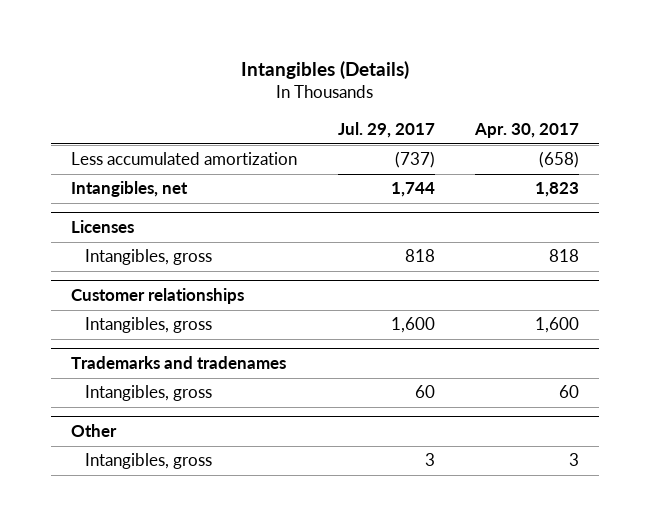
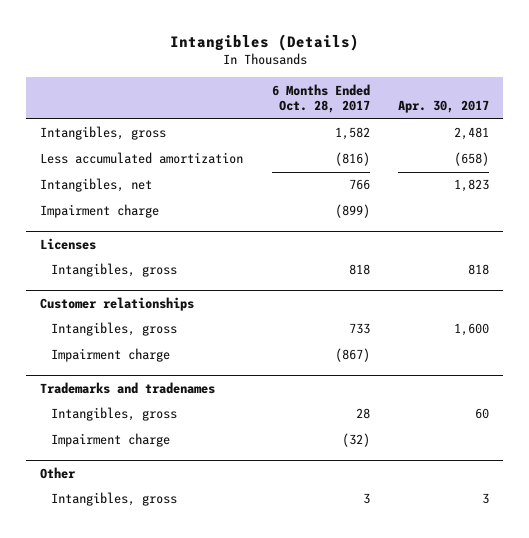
[337,122,435,139] Jul. 29, 2017 -> none
none -> [271,83,370,114] 6 Months Ended Oct. 28, 2017
none -> [40,126,167,141] Intangibles, gross
none -> [40,204,160,219] Impairment charge
none -> [50,348,170,363] Impairment charge
none -> [50,433,170,448] Impairment charge

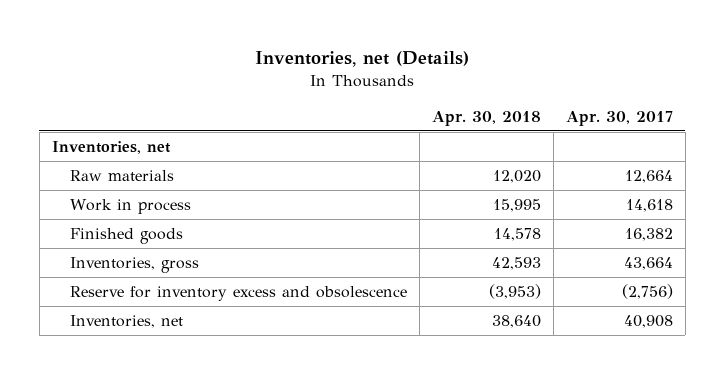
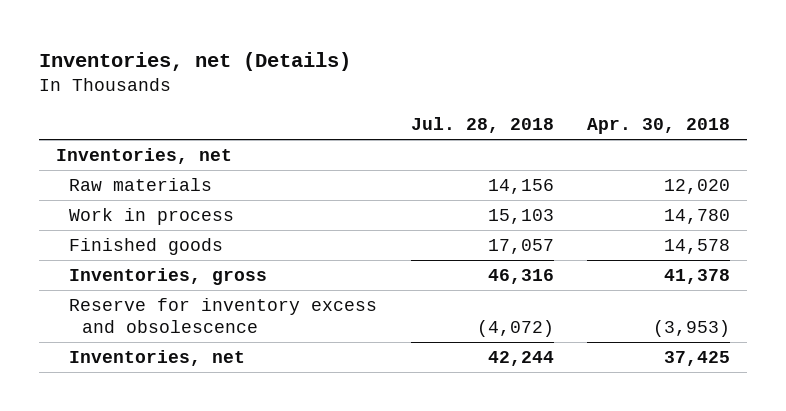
[565,111,673,127] Apr. 30, 2017 -> none
none -> [410,117,554,134] Jul. 28, 2018
[493,198,542,212] 15,995 -> [664,209,731,225] 14,780
[492,256,542,270] 42,593 -> [664,269,731,285] 41,378
[492,314,542,328] 38,640 -> [664,351,731,367] 37,425

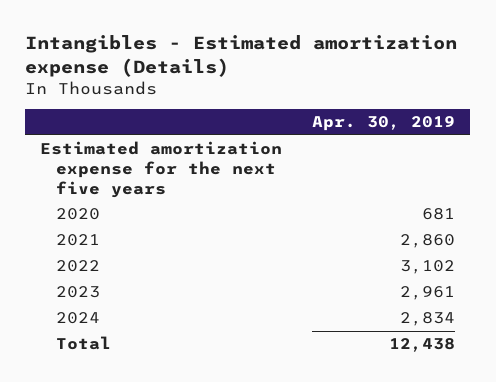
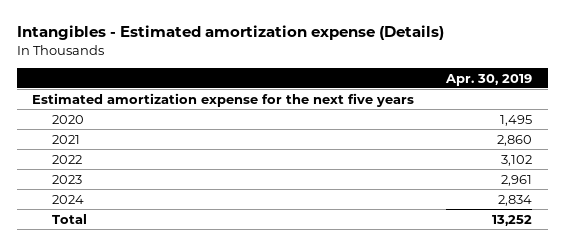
[422,208,456,221] 681 -> [500,114,533,126] 1,495
[389,338,456,353] 12,438 -> [492,214,533,226] 13,252

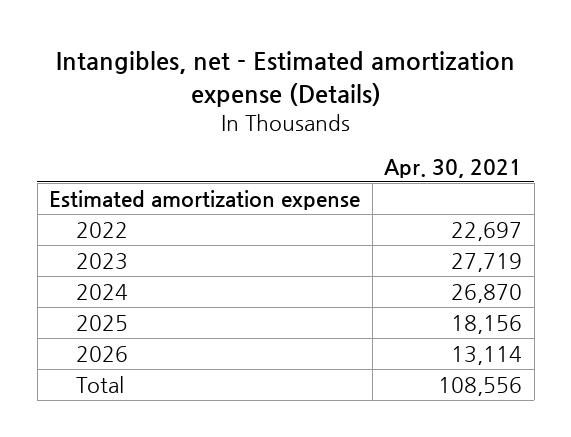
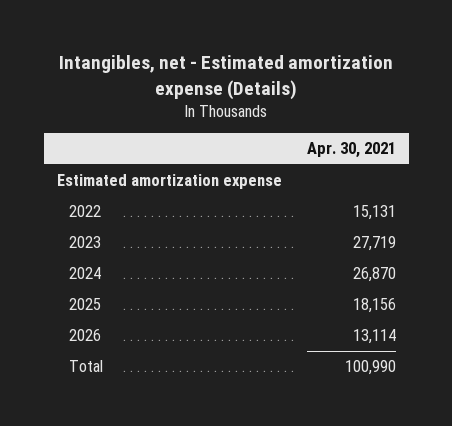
[451,221,523,241] 22,697 -> [352,205,396,221] 15,131
[438,376,523,396] 108,556 -> [344,360,396,376] 100,990

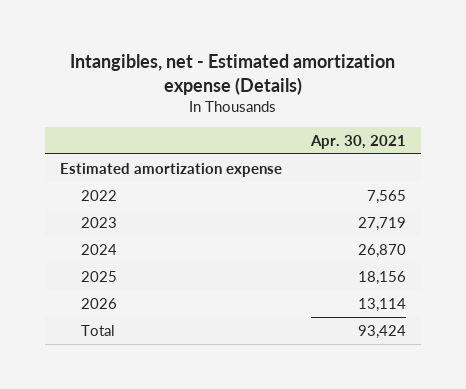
[352,205,396,221] 15,131 -> [367,189,407,204] 7,565
[344,360,396,376] 100,990 -> [358,324,407,339] 93,424

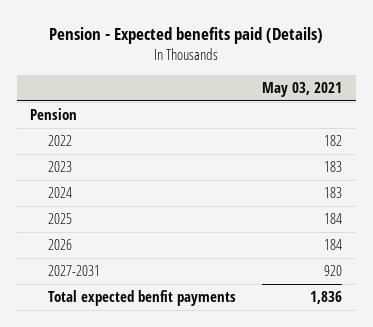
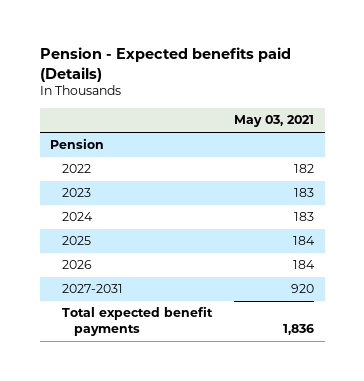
[47,290,236,307] Total expected benfit payments -> [62,306,214,337] Total expected benefit payments

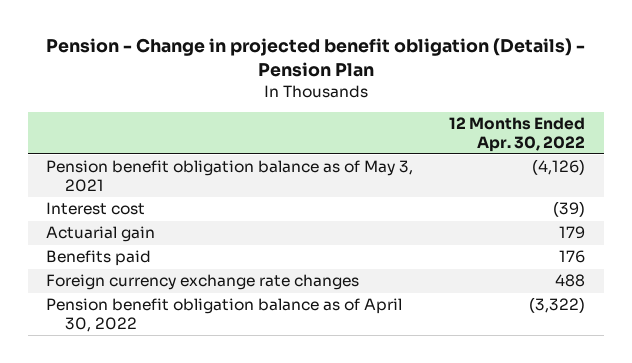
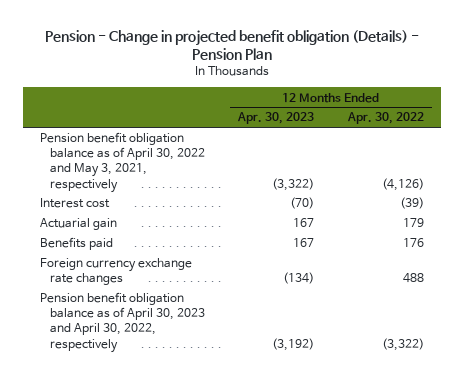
none -> [237,112,315,125] Apr. 30, 2023
[46,160,414,192] Pension benefit obligation balance as of May 3, 2021 -> [39,132,205,193] Pension benefit obligation balance as of April 30, 2022 and May 3, 2021, respectively
[46,298,403,332] Pension benefit obligation balance as of April 30, 2022 -> [39,292,205,353] Pension benefit obligation balance as of April 30, 2023 and April 30, 2022, respectively

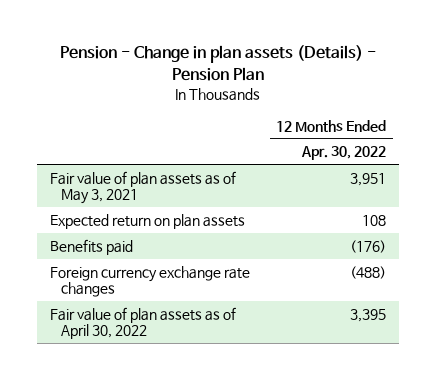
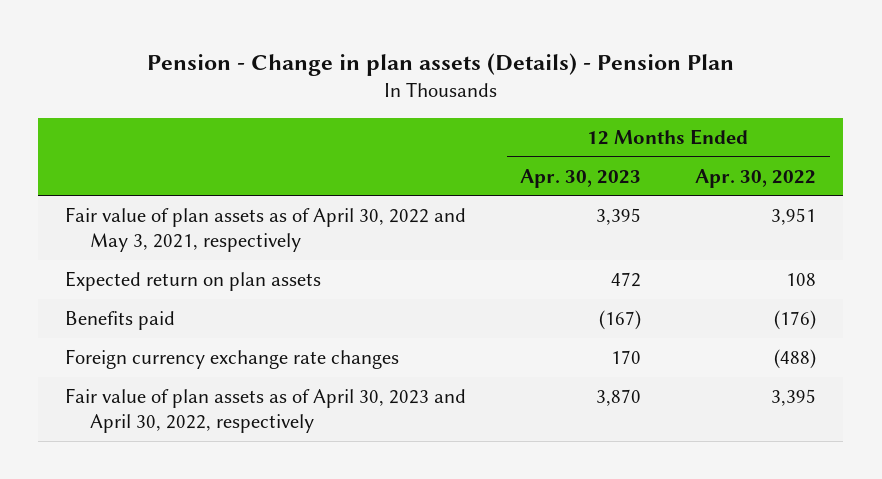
none -> [520,168,642,188] Apr. 30, 2023
[49,170,236,205] Fair value of plan assets as of May 3, 2021 -> [65,206,467,253] Fair value of plan assets as of April 30, 2022 and May 3, 2021, respectively
[49,306,236,340] Fair value of plan assets as of April 30, 2022 -> [65,387,467,434] Fair value of plan assets as of April 30, 2023 and April 30, 2022, respectively

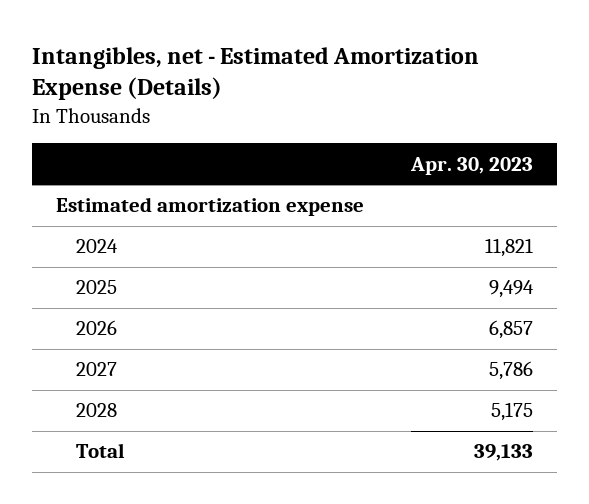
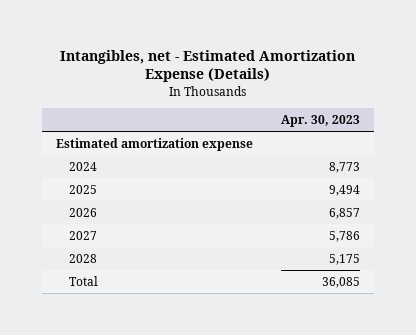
[485,238,534,258] 11,821 -> [329,162,361,174] 8,773
[474,444,534,462] 39,133 -> [322,277,361,289] 36,085

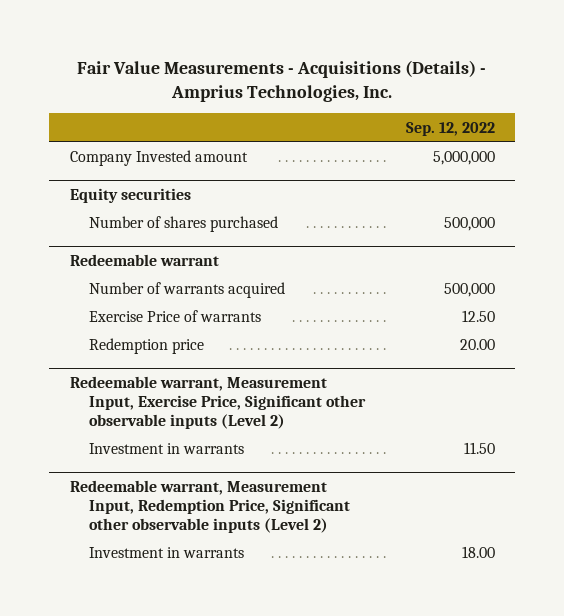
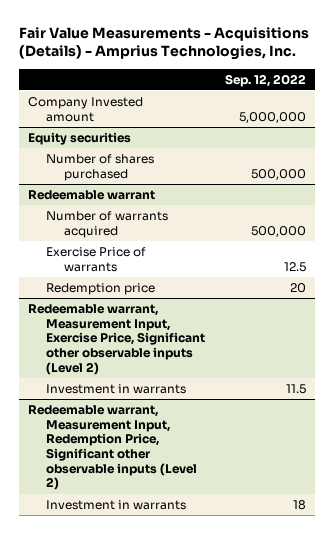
[461,310,495,323] 12.50 -> [283,261,306,272] 12.5
[459,339,495,351] 20.00 -> [289,283,306,294] 20
[463,442,495,455] 11.50 -> [285,384,306,395] 11.5
[461,546,495,559] 18.00 -> [292,500,306,511] 18

